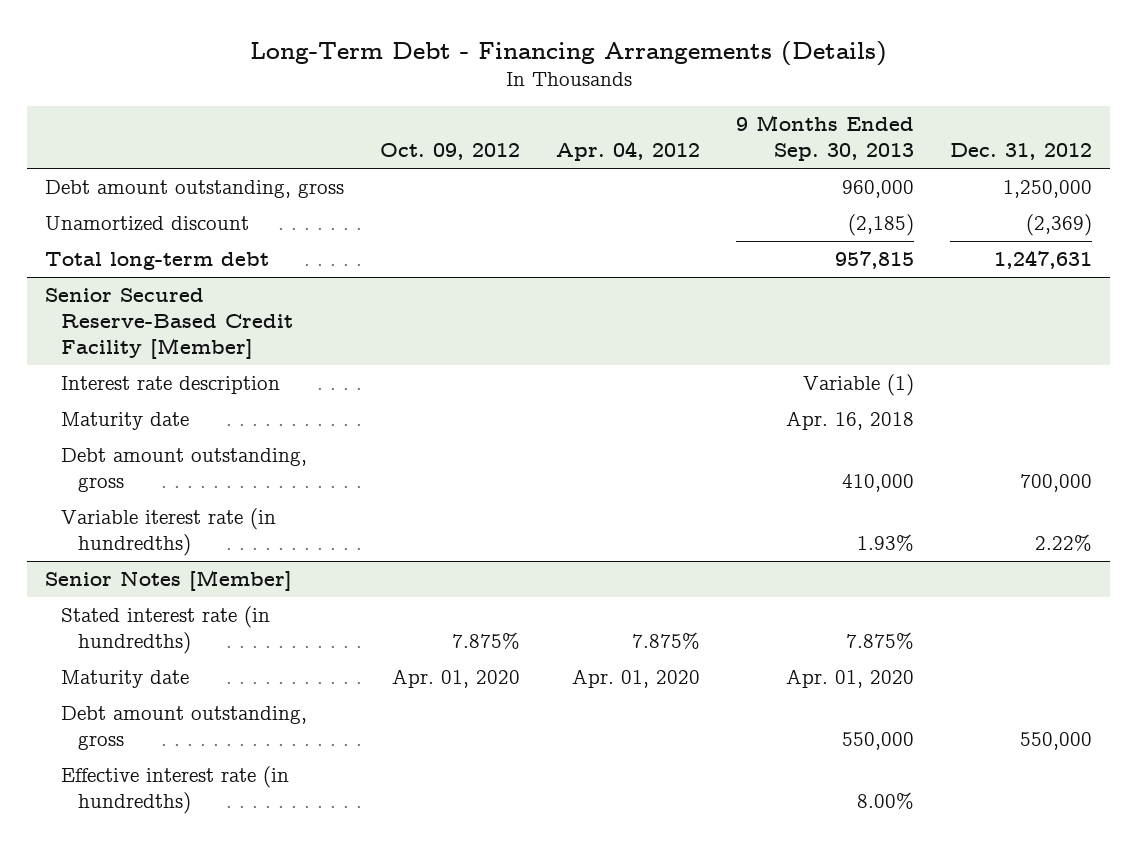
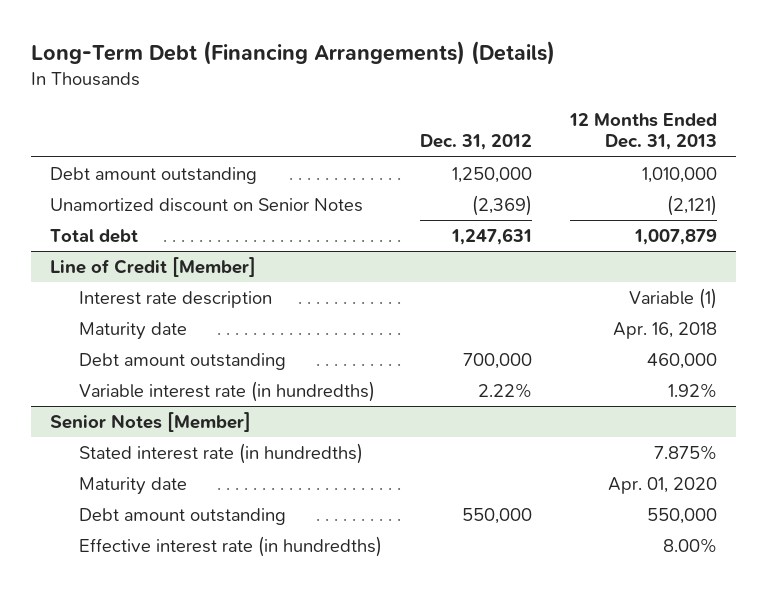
[249,40,887,66] Long-Term Debt - Financing Arrangements (Details) -> [31,41,556,66] Long-Term Debt (Financing Arrangements) (Details)
[380,143,521,161] Oct. 09, 2012 -> none
[556,141,701,162] Apr. 04, 2012 -> none
[736,115,915,162] 9 Months Ended Sep. 30, 2013 -> none
none -> [569,112,718,151] 12 Months Ended Dec. 31, 2013
[45,288,294,360] Senior Secured Reserve-Based Credit Facility [Member] -> none
[61,376,281,395] Interest rate description -> none
[61,412,190,431] Maturity date -> none
[61,448,308,493] Debt amount outstanding, gross -> none
[61,508,277,557] Variable iterest rate (in hundredths) -> none
[45,180,345,199] Debt amount outstanding, gross -> [50,166,258,184] Debt amount outstanding
[45,216,250,232] Unamortized discount -> [50,197,364,212] Unamortized discount on Senior Notes
[45,252,270,271] Total long-term debt -> [50,228,139,243] Total debt
none -> [50,256,257,277] Line of Credit [Member]
none -> [79,290,273,308] Interest rate description
none -> [79,321,188,340] Maturity date
none -> [79,352,287,370] Debt amount outstanding
none -> [79,380,376,402] Variable interest rate (in hundredths)
[61,706,308,751] Debt amount outstanding, gross -> [79,507,287,525] Debt amount outstanding

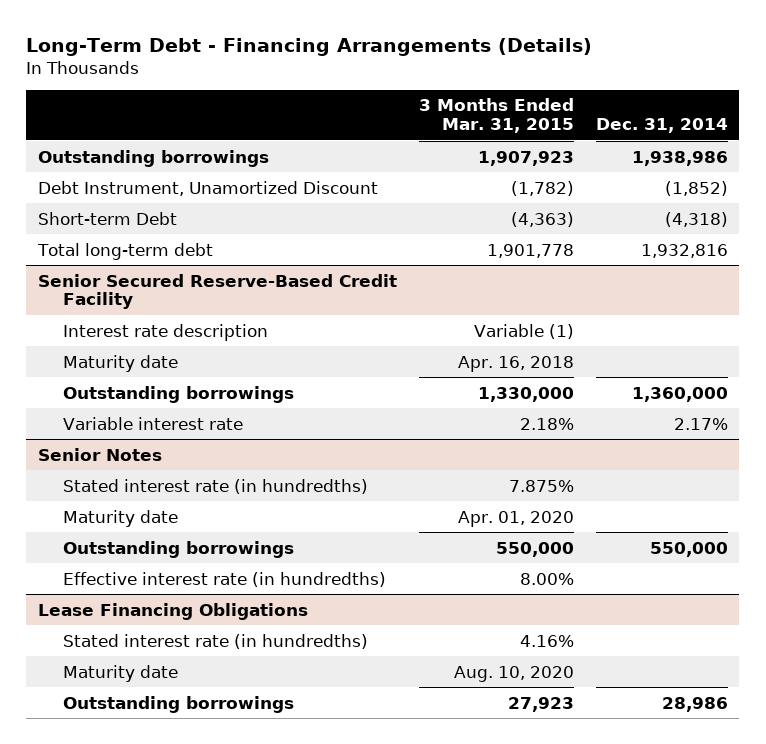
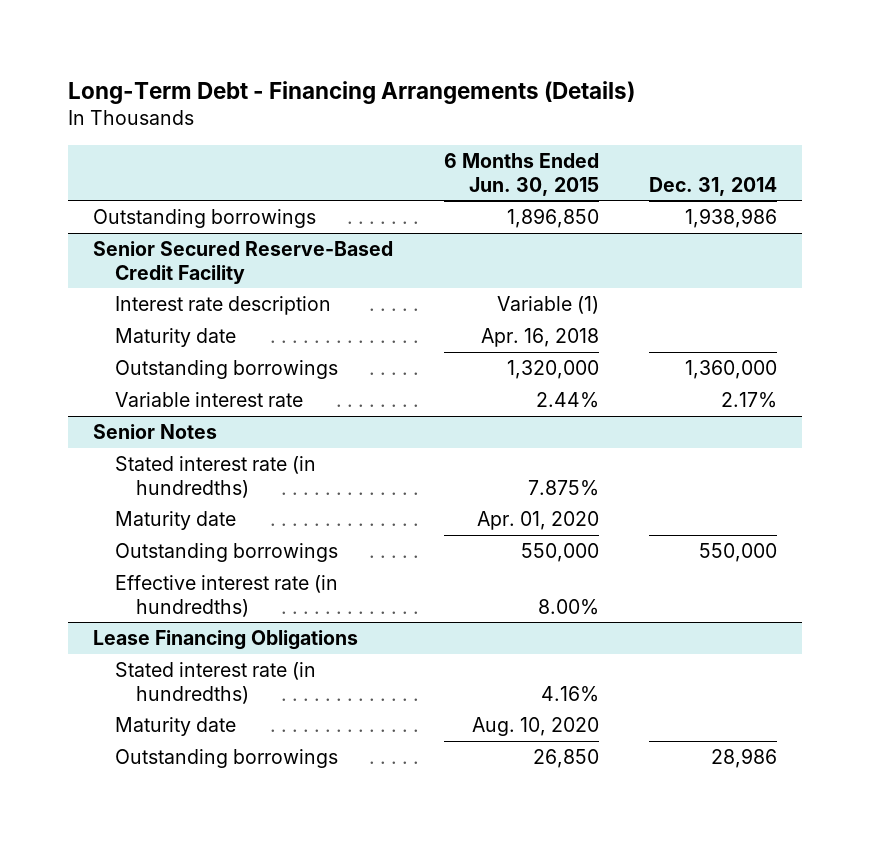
[418,98,574,134] 3 Months Ended Mar. 31, 2015 -> none
none -> [443,153,599,196] 6 Months Ended Jun. 30, 2015
[37,180,378,196] Debt Instrument, Unamortized Discount -> none
[37,211,177,225] Short-term Debt -> none
[36,242,213,260] Total long-term debt -> none

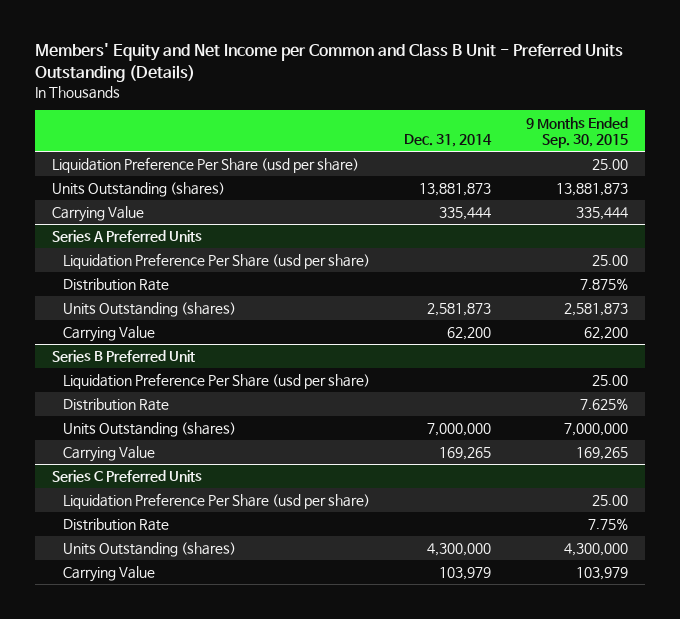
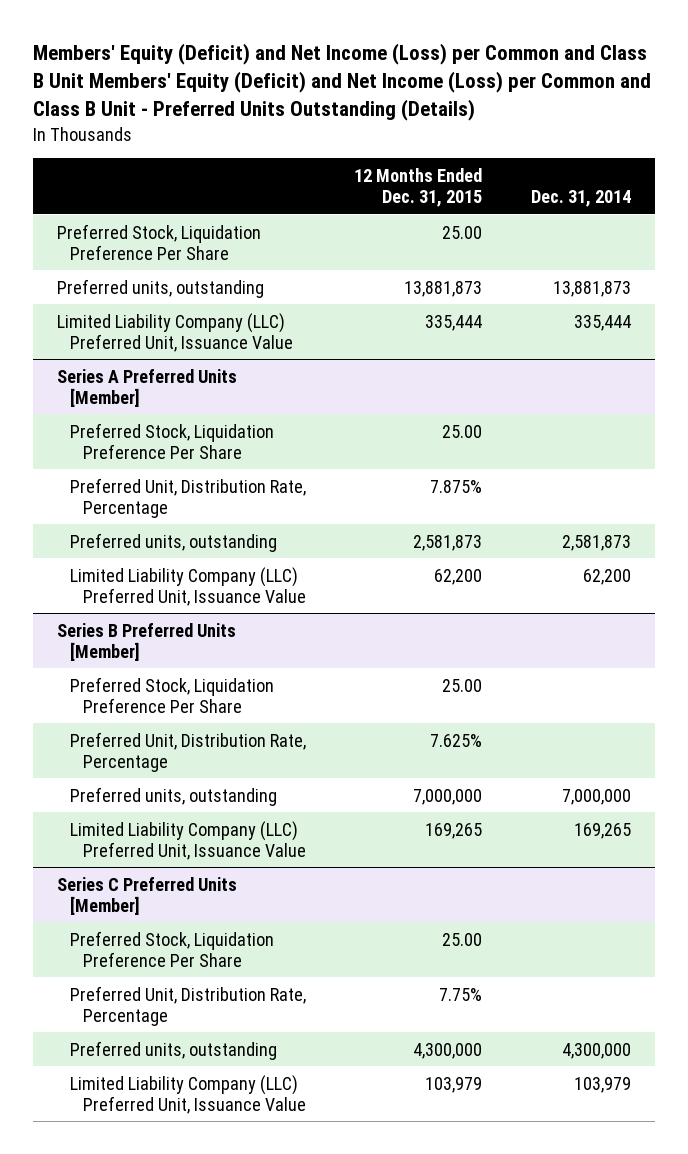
[34,43,623,82] Members' Equity and Net Income per Common and Class B Unit - Preferred Units Outstanding (Details) -> [32,43,651,122] Members' Equity (Deficit) and Net Income (Loss) per Common and Class B Unit Members' Equity (Deficit) and Net Income (Loss) per Common and Class B Unit - Preferred Units Outstanding (Details)
[525,116,628,149] 9 Months Ended Sep. 30, 2015 -> none
none -> [354,168,483,208] 12 Months Ended Dec. 31, 2015
[51,157,359,174] Liquidation Preference Per Share (usd per share) -> [56,223,261,260] Preferred Stock, Liquidation Preference Per Share
[51,182,225,198] Units Outstanding (shares) -> [56,278,264,298] Preferred units, outstanding
[51,206,144,223] Carrying Value -> [56,312,293,352] Limited Liability Company (LLC) Preferred Unit, Issuance Value
[51,230,202,243] Series A Preferred Units -> [56,368,237,407] Series A Preferred Units [Member]
[62,253,370,270] Liquidation Preference Per Share (usd per share) -> [69,422,274,459] Preferred Stock, Liquidation Preference Per Share
[62,278,169,292] Distribution Rate -> [69,477,306,518] Preferred Unit, Distribution Rate, Percentage
[62,302,236,318] Units Outstanding (shares) -> [69,532,277,552] Preferred units, outstanding
[62,326,155,343] Carrying Value -> [69,566,306,606] Limited Liability Company (LLC) Preferred Unit, Issuance Value
[51,350,195,363] Series B Preferred Unit -> [56,622,236,661] Series B Preferred Units [Member]
[62,373,370,390] Liquidation Preference Per Share (usd per share) -> [69,676,274,713] Preferred Stock, Liquidation Preference Per Share
[62,398,169,412] Distribution Rate -> [69,731,306,772] Preferred Unit, Distribution Rate, Percentage
[62,422,236,438] Units Outstanding (shares) -> [69,786,277,806] Preferred units, outstanding
[62,446,155,463] Carrying Value -> [69,820,306,860] Limited Liability Company (LLC) Preferred Unit, Issuance Value
[51,470,202,483] Series C Preferred Units -> [56,876,237,915] Series C Preferred Units [Member]
[62,493,370,510] Liquidation Preference Per Share (usd per share) -> [69,930,274,967] Preferred Stock, Liquidation Preference Per Share
[62,518,169,532] Distribution Rate -> [69,985,306,1026] Preferred Unit, Distribution Rate, Percentage
[62,542,236,558] Units Outstanding (shares) -> [69,1040,277,1060] Preferred units, outstanding
[62,566,155,583] Carrying Value -> [69,1074,306,1114] Limited Liability Company (LLC) Preferred Unit, Issuance Value

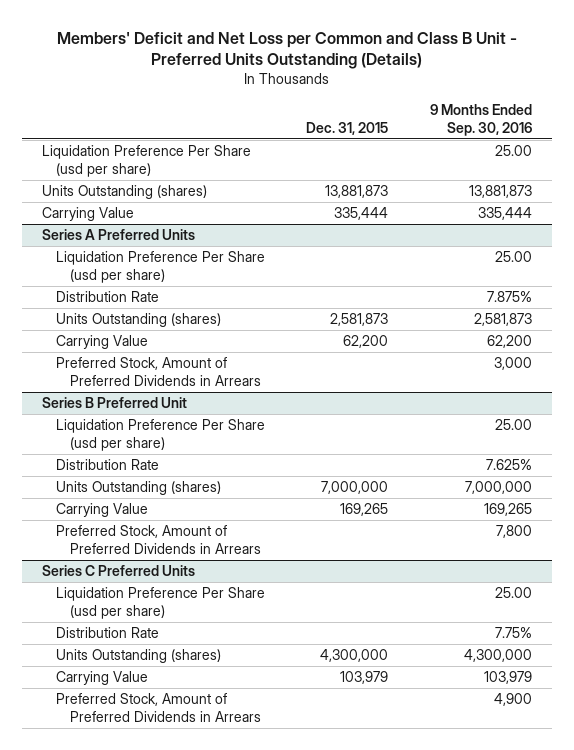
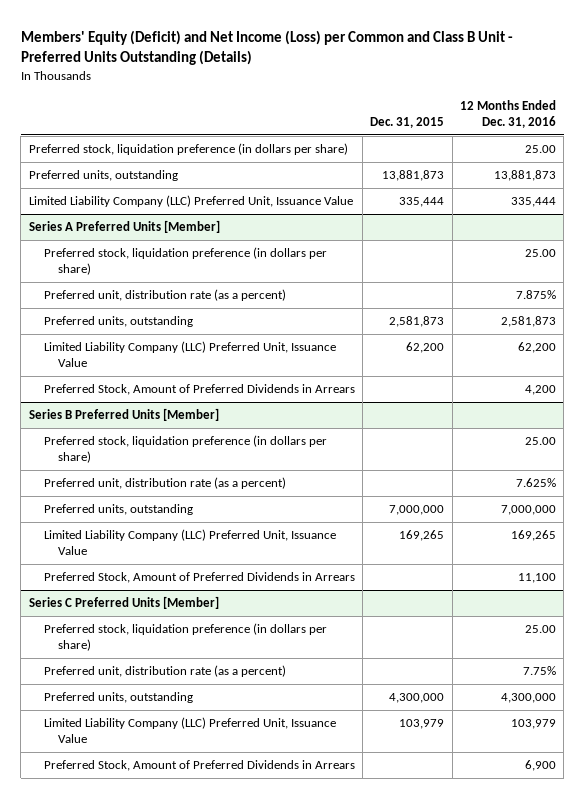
[56,31,517,70] Members' Deficit and Net Loss per Common and Class B Unit - Preferred Units Outstanding (Details) -> [20,29,513,66] Members' Equity (Deficit) and Net Income (Loss) per Common and Class B Unit - Preferred Units Outstanding (Details)
[429,103,532,136] 9 Months Ended Sep. 30, 2016 -> none
none -> [460,100,557,129] 12 Months Ended Dec. 31, 2016
[42,145,252,178] Liquidation Preference Per Share (usd per share) -> [28,143,348,156] Preferred stock, liquidation preference (in dollars per share)
[42,185,208,200] Units Outstanding (shares) -> [28,170,178,182] Preferred units, outstanding
[42,207,135,222] Carrying Value -> [28,195,353,208] Limited Liability Company (LLC) Preferred Unit, Issuance Value
[42,229,196,241] Series A Preferred Units -> [28,220,220,234] Series A Preferred Units [Member]
[56,251,266,284] Liquidation Preference Per Share (usd per share) -> [43,247,327,276] Preferred stock, liquidation preference (in dollars per share)
[56,291,160,303] Distribution Rate -> [43,289,286,302] Preferred unit, distribution rate (as a percent)
[56,313,222,328] Units Outstanding (shares) -> [43,316,193,328] Preferred units, outstanding
[56,335,149,350] Carrying Value -> [43,341,336,368] Limited Liability Company (LLC) Preferred Unit, Issuance Value
[42,397,188,409] Series B Preferred Unit -> [28,408,219,422] Series B Preferred Units [Member]
[56,419,266,452] Liquidation Preference Per Share (usd per share) -> [43,435,327,464] Preferred stock, liquidation preference (in dollars per share)
[56,459,160,471] Distribution Rate -> [43,477,286,490] Preferred unit, distribution rate (as a percent)
[56,481,222,496] Units Outstanding (shares) -> [43,504,193,516] Preferred units, outstanding
[56,503,149,518] Carrying Value -> [43,529,336,556] Limited Liability Company (LLC) Preferred Unit, Issuance Value
[42,565,196,577] Series C Preferred Units -> [28,596,219,610] Series C Preferred Units [Member]
[56,587,266,620] Liquidation Preference Per Share (usd per share) -> [43,623,327,652] Preferred stock, liquidation preference (in dollars per share)
[56,627,160,639] Distribution Rate -> [43,665,286,678] Preferred unit, distribution rate (as a percent)
[56,649,222,664] Units Outstanding (shares) -> [43,692,193,704] Preferred units, outstanding
[56,671,149,686] Carrying Value -> [43,717,336,744] Limited Liability Company (LLC) Preferred Unit, Issuance Value

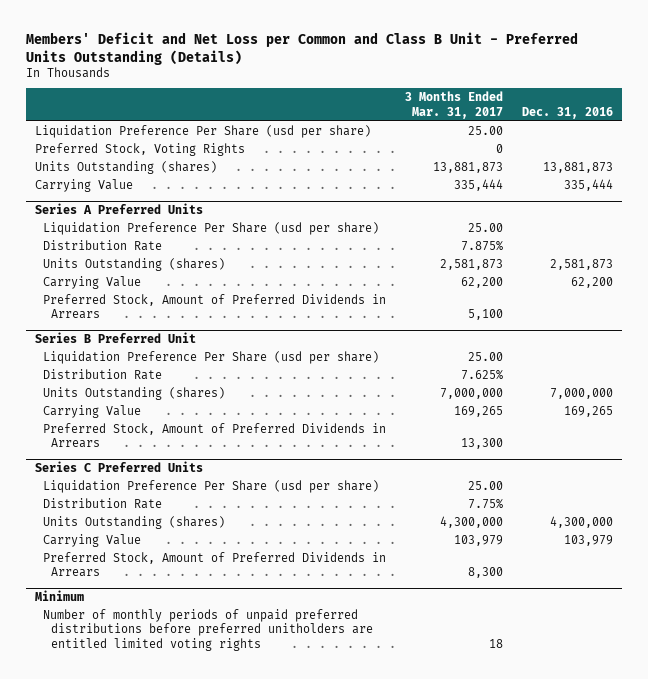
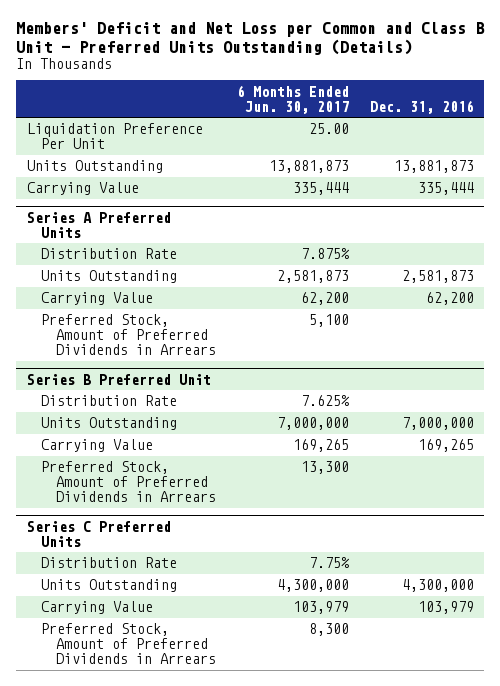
[405,91,504,119] 3 Months Ended Mar. 31, 2017 -> none
none -> [237,84,350,114] 6 Months Ended Jun. 30, 2017
[35,142,246,156] Preferred Stock, Voting Rights -> none
[35,124,372,138] Liquidation Preference Per Share (usd per share) -> [26,123,203,150] Liquidation Preference Per Unit
[35,160,218,174] Units Outstanding (shares) -> [26,160,163,174] Units Outstanding
[43,221,380,235] Liquidation Preference Per Share (usd per share) -> none
[43,257,226,271] Units Outstanding (shares) -> [41,270,178,284] Units Outstanding
[43,350,380,364] Liquidation Preference Per Share (usd per share) -> none
[43,386,226,400] Units Outstanding (shares) -> [41,417,178,431] Units Outstanding
[43,479,380,493] Liquidation Preference Per Share (usd per share) -> none
[43,515,226,529] Units Outstanding (shares) -> [41,579,178,593] Units Outstanding
[35,590,85,602] Minimum -> none
[43,608,374,651] Number of monthly periods of unpaid preferred distributions before preferred unitholders are entitled limited voting rights -> none

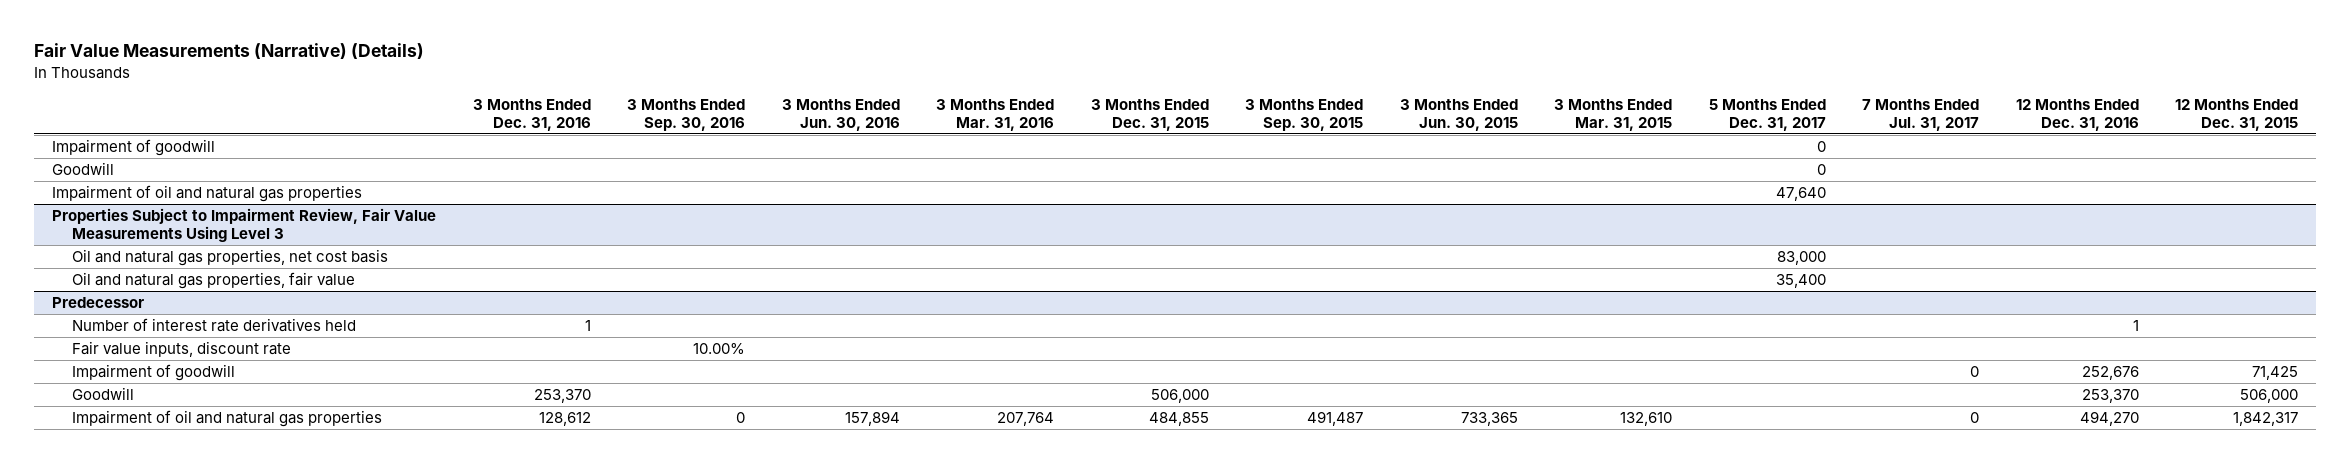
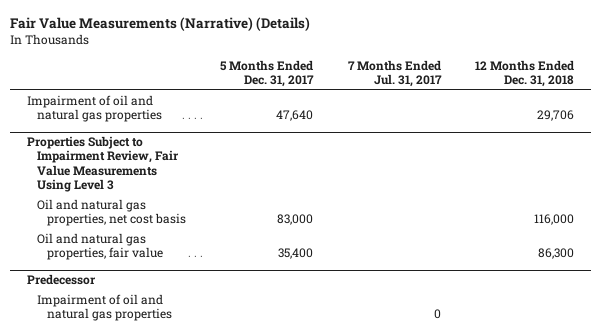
[472,98,591,132] 3 Months Ended Dec. 31, 2016 -> none
[627,98,746,132] 3 Months Ended Sep. 30, 2016 -> none
[781,98,900,132] 3 Months Ended Jun. 30, 2016 -> none
[936,98,1055,132] 3 Months Ended Mar. 31, 2016 -> none
[1090,98,1209,132] 3 Months Ended Dec. 31, 2015 -> none
[1245,98,1364,132] 3 Months Ended Sep. 30, 2015 -> none
[1399,98,1518,132] 3 Months Ended Jun. 30, 2015 -> none
[1554,98,1673,132] 3 Months Ended Mar. 31, 2015 -> none
[2015,98,2139,132] 12 Months Ended Dec. 31, 2016 -> none
[2175,98,2299,132] 12 Months Ended Dec. 31, 2015 -> none
none -> [474,59,574,88] 12 Months Ended Dec. 31, 2018
[52,138,216,156] Impairment of goodwill -> none
[52,161,115,175] Goodwill -> none
[72,317,357,332] Number of interest rate derivatives held -> none
[72,340,292,357] Fair value inputs, discount rate -> none
[72,363,236,381] Impairment of goodwill -> none
[72,386,135,400] Goodwill -> none

